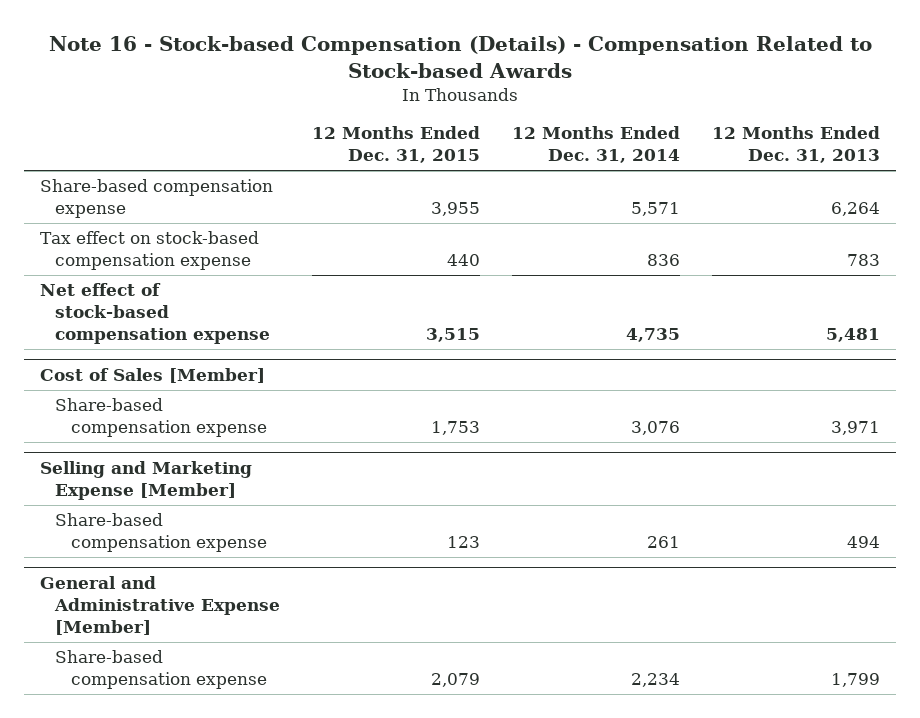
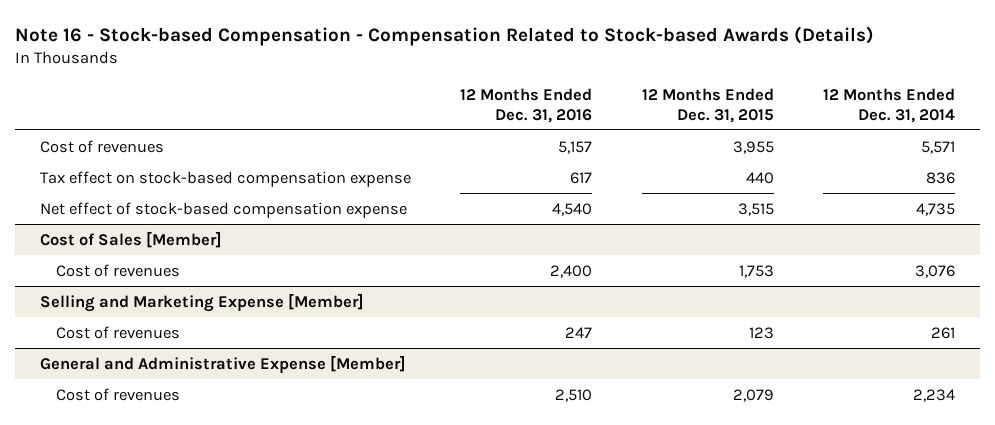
[48,35,872,78] Note 16 - Stock-based Compensation (Details) - Compensation Related to Stock-based Awards -> [14,25,874,46] Note 16 - Stock-based Compensation - Compensation Related to Stock-based Awards (Details)
[711,126,880,164] 12 Months Ended Dec. 31, 2013 -> none
none -> [460,88,593,123] 12 Months Ended Dec. 31, 2016
[40,179,274,219] Share-based compensation expense -> [39,139,164,153] Cost of revenues
[55,398,267,438] Share-based compensation expense -> [55,263,180,277] Cost of revenues
[55,513,267,553] Share-based compensation expense -> [55,325,180,339] Cost of revenues
[55,650,267,690] Share-based compensation expense -> [55,387,180,401] Cost of revenues

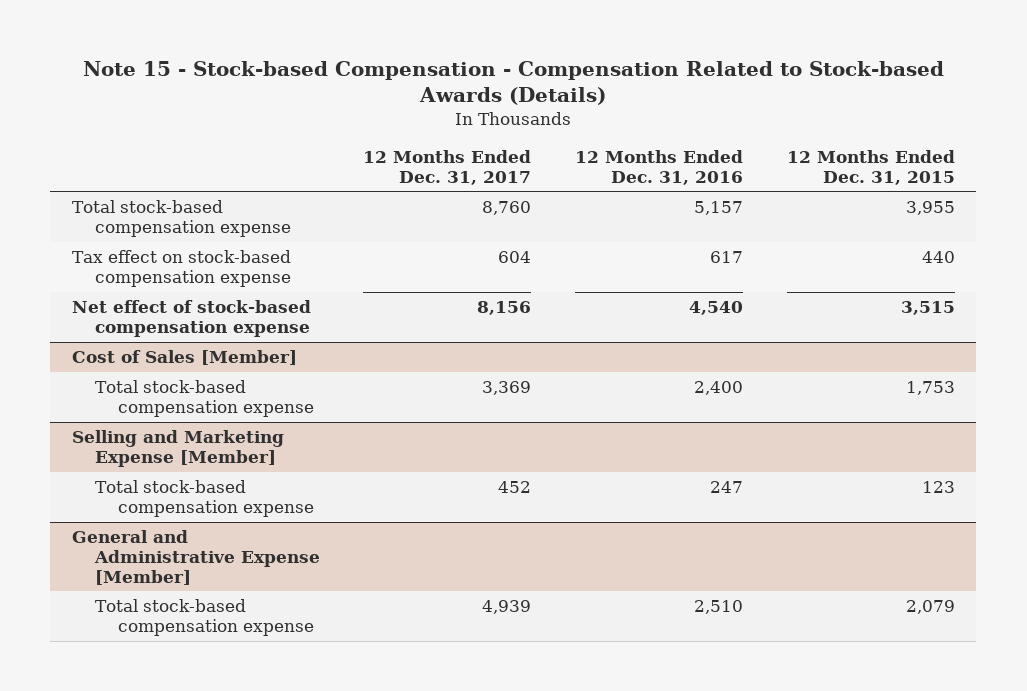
[14,25,874,46] Note 16 - Stock-based Compensation - Compensation Related to Stock-based Awards (Details) -> [83,61,945,106] Note 15 - Stock-based Compensation - Compensation Related to Stock-based Awards (Details)
[823,88,956,123] 12 Months Ended Dec. 31, 2014 -> none
none -> [363,149,532,185] 12 Months Ended Dec. 31, 2017
[39,139,164,153] Cost of revenues -> [72,199,291,237] Total stock-based compensation expense
[55,263,180,277] Cost of revenues -> [94,379,314,417] Total stock-based compensation expense
[55,325,180,339] Cost of revenues -> [94,479,314,517] Total stock-based compensation expense
[55,387,180,401] Cost of revenues -> [94,598,314,636] Total stock-based compensation expense

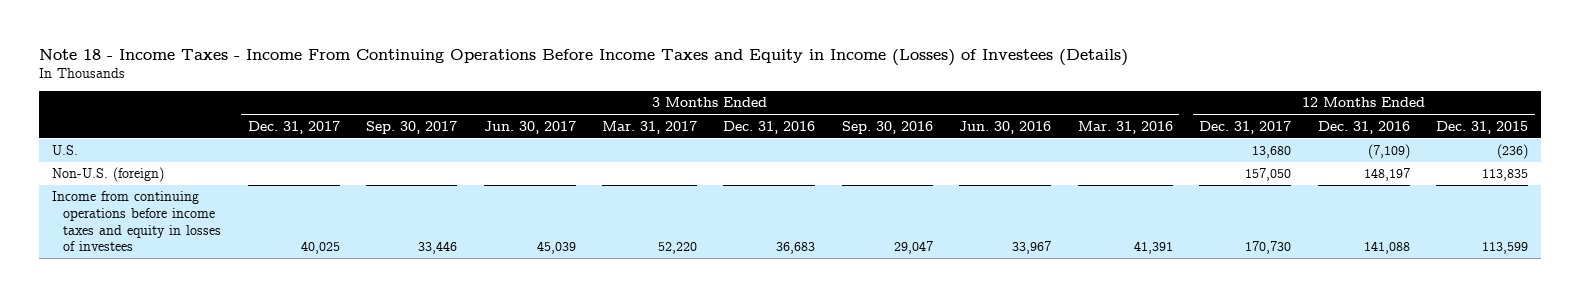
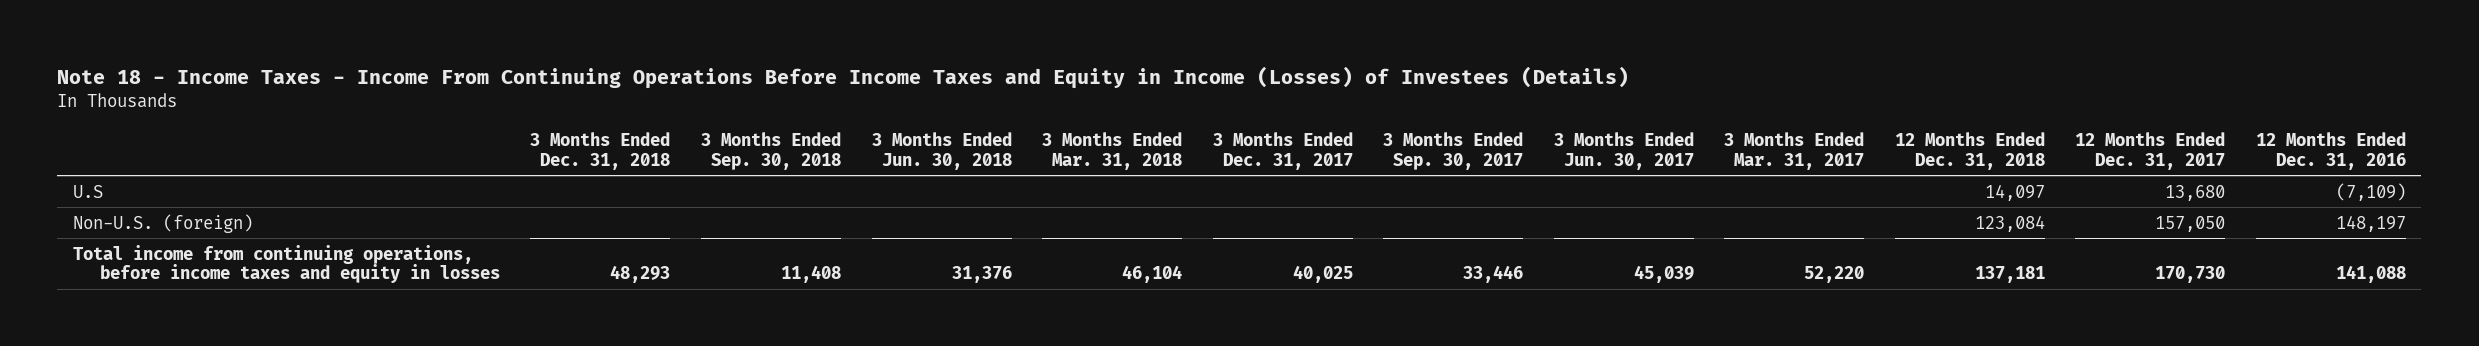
[723,120,816,134] Dec. 31, 2016 -> none
[841,120,933,134] Sep. 30, 2016 -> none
[959,120,1052,134] Jun. 30, 2016 -> none
[1077,120,1173,134] Mar. 31, 2016 -> none
[1436,120,1529,134] Dec. 31, 2015 -> none
none -> [530,131,671,170] 3 Months Ended Dec. 31, 2018
none -> [701,131,842,170] 3 Months Ended Sep. 30, 2018
none -> [871,131,1012,170] 3 Months Ended Jun. 30, 2018
none -> [1042,131,1183,170] 3 Months Ended Mar. 31, 2018
none -> [1894,131,2045,170] 12 Months Ended Dec. 31, 2018
[51,145,78,156] U.S. -> [72,184,103,198] U.S
[51,191,222,252] Income from continuing operations before income taxes and equity in losses of investees -> [72,244,500,284] Total income from continuing operations, before income taxes and equity in losses

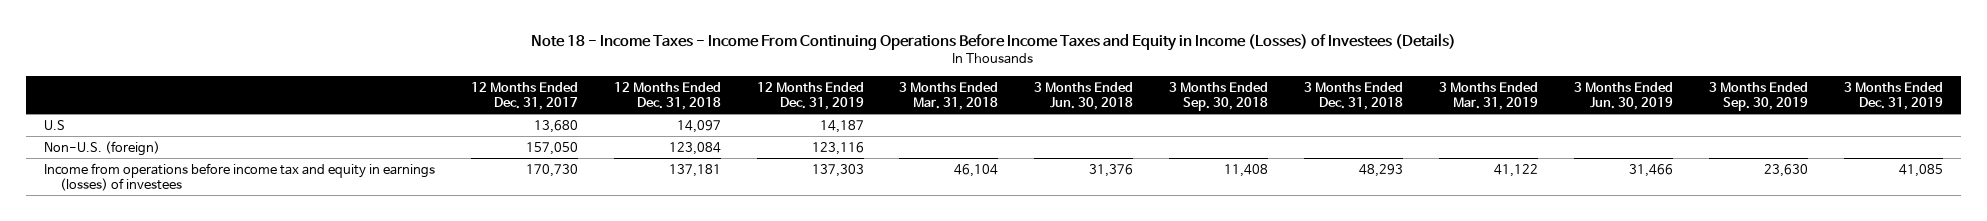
[1212,131,1353,170] 3 Months Ended Dec. 31, 2017 -> none
[1383,131,1524,170] 3 Months Ended Sep. 30, 2017 -> none
[1553,131,1694,170] 3 Months Ended Jun. 30, 2017 -> none
[1724,131,1865,170] 3 Months Ended Mar. 31, 2017 -> none
[2255,131,2406,170] 12 Months Ended Dec. 31, 2016 -> none
none -> [756,81,864,111] 12 Months Ended Dec. 31, 2019
none -> [1439,81,1539,111] 3 Months Ended Mar. 31, 2019
none -> [1574,81,1674,111] 3 Months Ended Jun. 30, 2019
none -> [1709,81,1809,112] 3 Months Ended Sep. 30, 2019
none -> [1844,81,1944,111] 3 Months Ended Dec. 31, 2019
[72,244,500,284] Total income from continuing operations, before income taxes and equity in losses -> [43,162,435,191] Income from operations before income tax and equity in earnings (losses) of investees

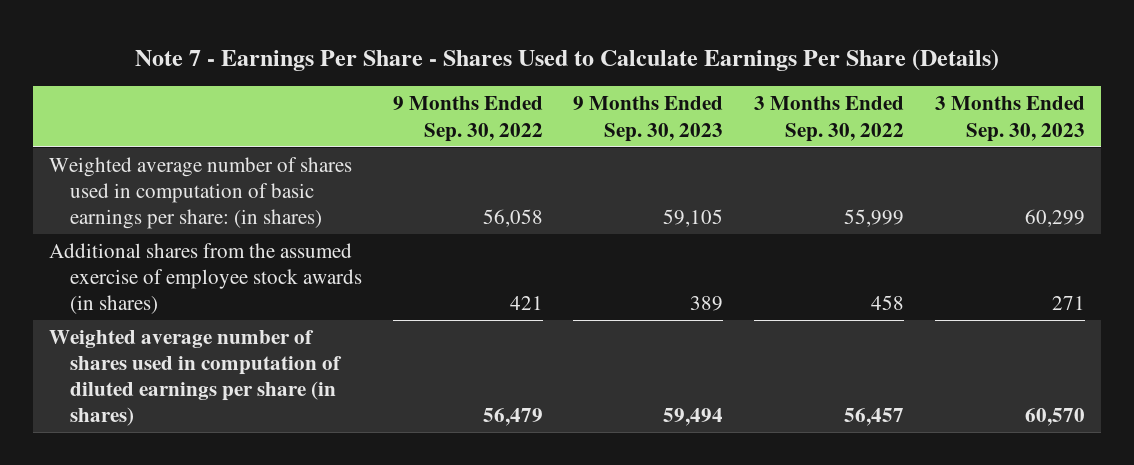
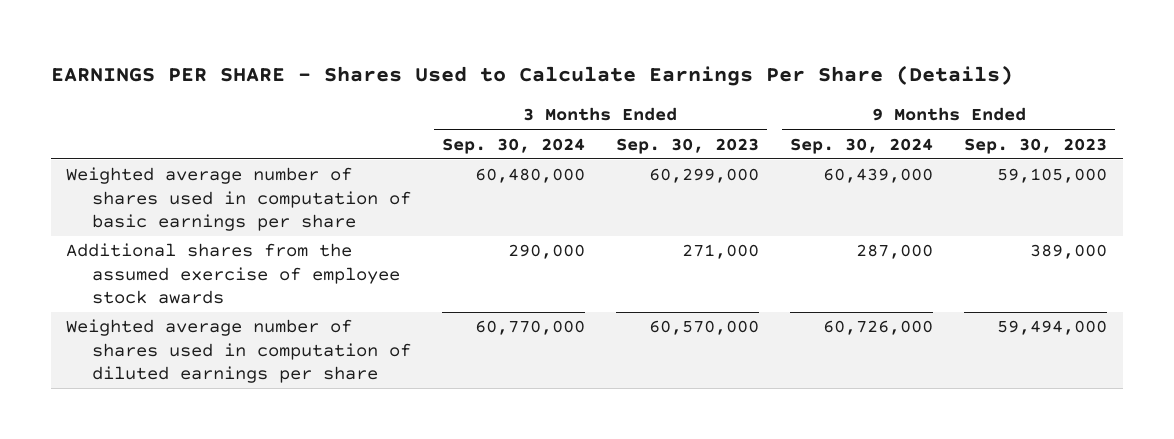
[134,48,999,71] Note 7 - Earnings Per Share - Shares Used to Calculate Earnings Per Share (Details) -> [50,64,1013,86] EARNINGS PER SHARE - Shares Used to Calculate Earnings Per Share (Details)
[392,96,543,142] 9 Months Ended Sep. 30, 2022 -> none
[754,96,905,142] 3 Months Ended Sep. 30, 2022 -> none
none -> [441,137,585,154] Sep. 30, 2024
none -> [790,137,934,154] Sep. 30, 2024
[48,156,352,230] Weighted average number of shares used in computation of basic earnings per share: (in shares) -> [66,167,411,232] Weighted average number of shares used in computation of basic earnings per share
[663,209,724,228] 59,105 -> [997,168,1108,184] 59,105,000
[1025,209,1086,228] 60,299 -> [648,168,759,184] 60,299,000
[48,242,362,315] Additional shares from the assumed exercise of employee stock awards (in shares) -> [66,243,400,305] Additional shares from the assumed exercise of employee stock awards
[690,296,724,312] 389 -> [1030,244,1108,260] 389,000
[1052,296,1086,311] 271 -> [681,244,759,260] 271,000
[48,329,342,427] Weighted average number of shares used in computation of diluted earnings per share (in shares) -> [66,319,411,384] Weighted average number of shares used in computation of diluted earnings per share
[663,408,724,427] 59,494 -> [997,320,1108,336] 59,494,000
[1025,408,1086,427] 60,570 -> [648,320,759,336] 60,570,000

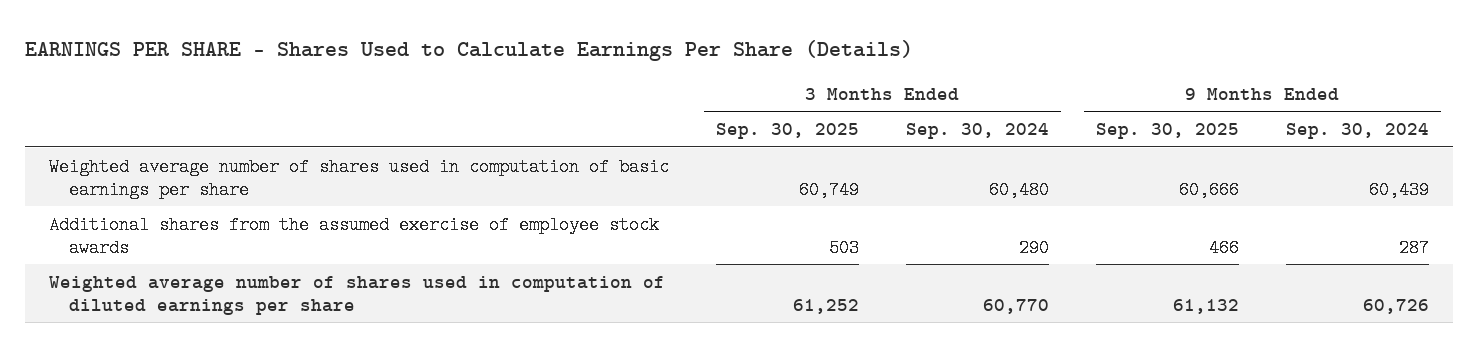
[615,137,759,154] Sep. 30, 2023 -> none
[964,137,1108,154] Sep. 30, 2023 -> none
none -> [715,123,859,140] Sep. 30, 2025
none -> [1095,123,1239,140] Sep. 30, 2025
[474,168,585,184] 60,480,000 -> [988,180,1049,199] 60,480
[823,168,934,184] 60,439,000 -> [1368,180,1429,199] 60,439
[507,244,585,260] 290,000 -> [1018,238,1049,257] 290
[856,244,934,260] 287,000 -> [1398,238,1429,257] 287
[474,320,585,336] 60,770,000 -> [982,298,1049,314] 60,770
[823,320,934,336] 60,726,000 -> [1362,298,1429,314] 60,726

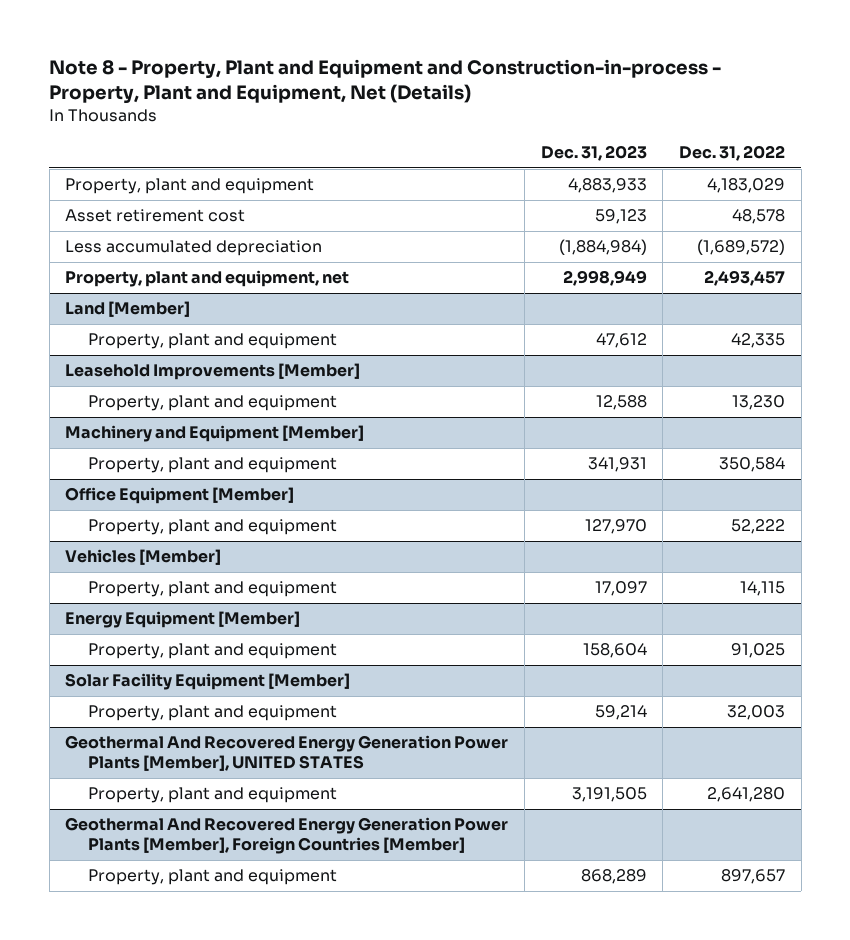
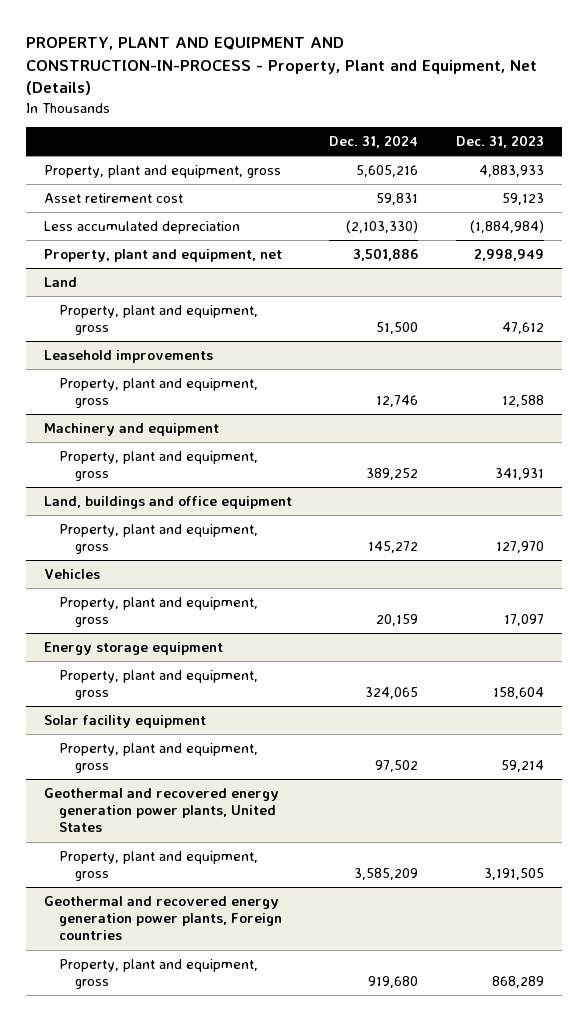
[49,59,722,105] Note 8 - Property, Plant and Equipment and Construction-in-process - Property, Plant and Equipment, Net (Details) -> [25,37,537,95] PROPERTY, PLANT AND EQUIPMENT AND CONSTRUCTION-IN-PROCESS - Property, Plant and Equipment, Net (Details)
[678,145,785,162] Dec. 31, 2022 -> none
none -> [329,134,419,148] Dec. 31, 2024
[65,178,315,195] Property, plant and equipment -> [44,164,282,178] Property, plant and equipment, gross
[65,301,191,318] Land [Member] -> [44,276,78,287] Land
[87,333,337,350] Property, plant and equipment -> [59,304,259,336] Property, plant and equipment, gross
[65,363,361,381] Leasehold Improvements [Member] -> [44,349,214,363] Leasehold improvements
[87,395,337,412] Property, plant and equipment -> [59,377,259,409] Property, plant and equipment, gross
[65,425,365,443] Machinery and Equipment [Member] -> [44,422,220,436] Machinery and equipment
[87,457,337,474] Property, plant and equipment -> [59,450,259,482] Property, plant and equipment, gross
[65,487,295,505] Office Equipment [Member] -> [44,495,293,509] Land, buildings and office equipment
[87,519,337,536] Property, plant and equipment -> [59,523,259,555] Property, plant and equipment, gross
[65,549,222,566] Vehicles [Member] -> [44,568,101,579] Vehicles
[87,581,337,598] Property, plant and equipment -> [59,596,259,628] Property, plant and equipment, gross
[65,611,301,629] Energy Equipment [Member] -> [44,641,224,655] Energy storage equipment
[87,643,337,660] Property, plant and equipment -> [59,669,259,701] Property, plant and equipment, gross
[65,673,351,691] Solar Facility Equipment [Member] -> [44,714,207,728] Solar facility equipment
[87,705,337,722] Property, plant and equipment -> [59,742,259,774] Property, plant and equipment, gross
[65,735,509,772] Geothermal And Recovered Energy Generation Power Plants [Member], UNITED STATES -> [44,787,280,833] Geothermal and recovered energy generation power plants, United States
[87,787,337,804] Property, plant and equipment -> [59,850,259,882] Property, plant and equipment, gross
[65,817,509,855] Geothermal And Recovered Energy Generation Power Plants [Member], Foreign Countries [Member] -> [44,895,283,941] Geothermal and recovered energy generation power plants, Foreign countries
[87,869,337,886] Property, plant and equipment -> [59,958,259,990] Property, plant and equipment, gross

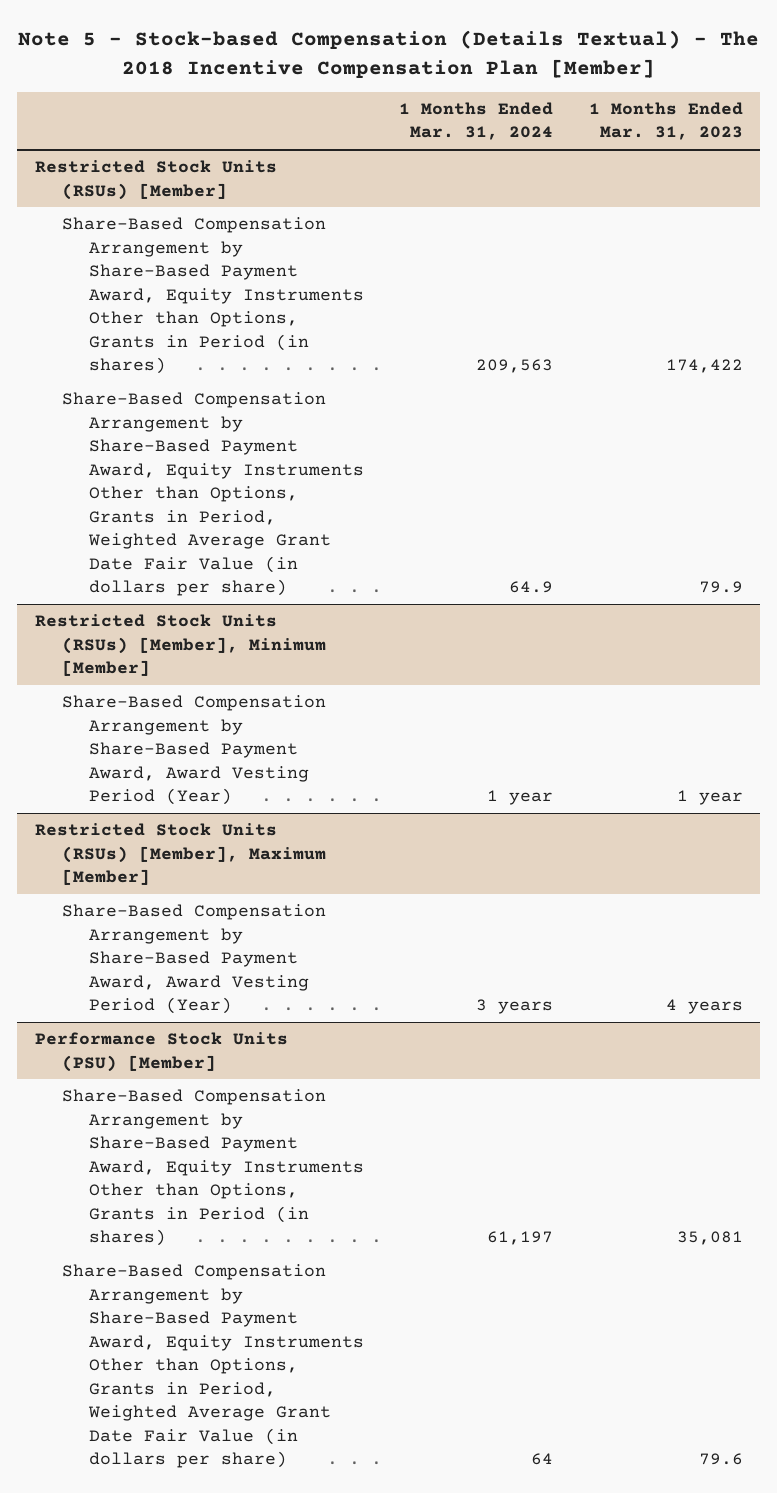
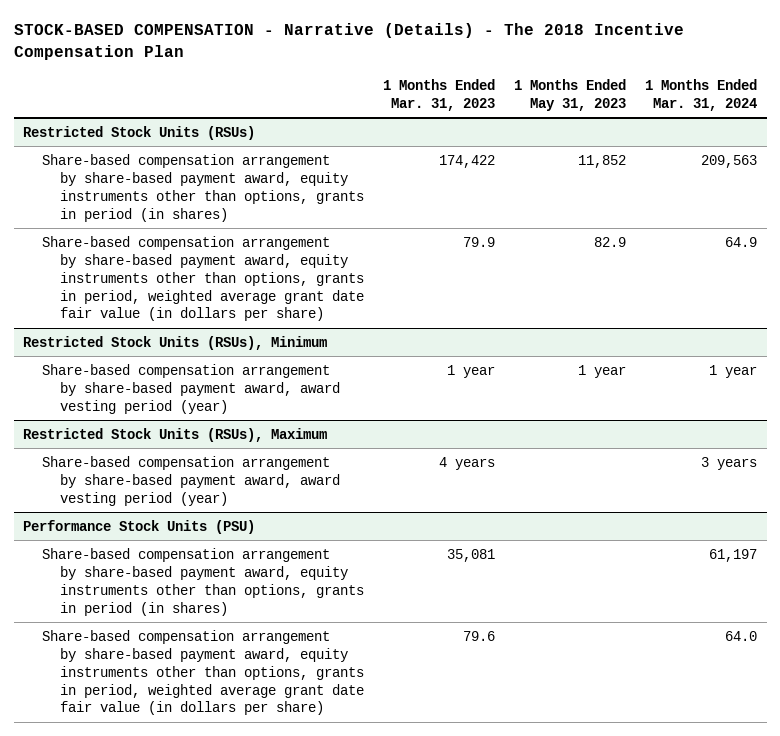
[17,30,759,78] Note 5 - Stock-based Compensation (Details Textual) - The 2018 Incentive Compensation Plan [Member] -> [13,23,684,61] STOCK-BASED COMPENSATION - Narrative (Details) - The 2018 Incentive Compensation Plan
none -> [514,78,627,111] 1 Months Ended May 31, 2023
[34,160,277,200] Restricted Stock Units (RSUs) [Member] -> [23,125,256,140] Restricted Stock Units (RSUs)
[61,217,365,375] Share-Based Compensation Arrangement by Share-Based Payment Award, Equity Instruments Other than Options, Grants in Period (in shares) -> [41,153,364,222] Share-based compensation arrangement by share-based payment award, equity instruments other than options, grants in period (in shares)
[61,392,365,597] Share-Based Compensation Arrangement by Share-Based Payment Award, Equity Instruments Other than Options, Grants in Period, Weighted Average Grant Date Fair Value (in dollars per share) -> [41,235,364,322] Share-based compensation arrangement by share-based payment award, equity instruments other than options, grants in period, weighted average grant date fair value (in dollars per share)
[34,614,326,677] Restricted Stock Units (RSUs) [Member], Minimum [Member] -> [23,335,328,350] Restricted Stock Units (RSUs), Minimum
[61,695,326,806] Share-Based Compensation Arrangement by Share-Based Payment Award, Award Vesting Period (Year) -> [41,363,340,414] Share-based compensation arrangement by share-based payment award, award vesting period (year)
[34,823,326,886] Restricted Stock Units (RSUs) [Member], Maximum [Member] -> [23,427,328,442] Restricted Stock Units (RSUs), Maximum
[61,904,326,1015] Share-Based Compensation Arrangement by Share-Based Payment Award, Award Vesting Period (Year) -> [41,455,340,506] Share-based compensation arrangement by share-based payment award, award vesting period (year)
[34,1032,288,1072] Performance Stock Units (PSU) [Member] -> [23,519,256,534] Performance Stock Units (PSU)
[61,1089,365,1247] Share-Based Compensation Arrangement by Share-Based Payment Award, Equity Instruments Other than Options, Grants in Period (in shares) -> [41,547,364,616] Share-based compensation arrangement by share-based payment award, equity instruments other than options, grants in period (in shares)
[61,1264,365,1469] Share-Based Compensation Arrangement by Share-Based Payment Award, Equity Instruments Other than Options, Grants in Period, Weighted Average Grant Date Fair Value (in dollars per share) -> [41,629,364,716] Share-based compensation arrangement by share-based payment award, equity instruments other than options, grants in period, weighted average grant date fair value (in dollars per share)
[531,1453,554,1466] 64 -> [725,630,758,641] 64.0

